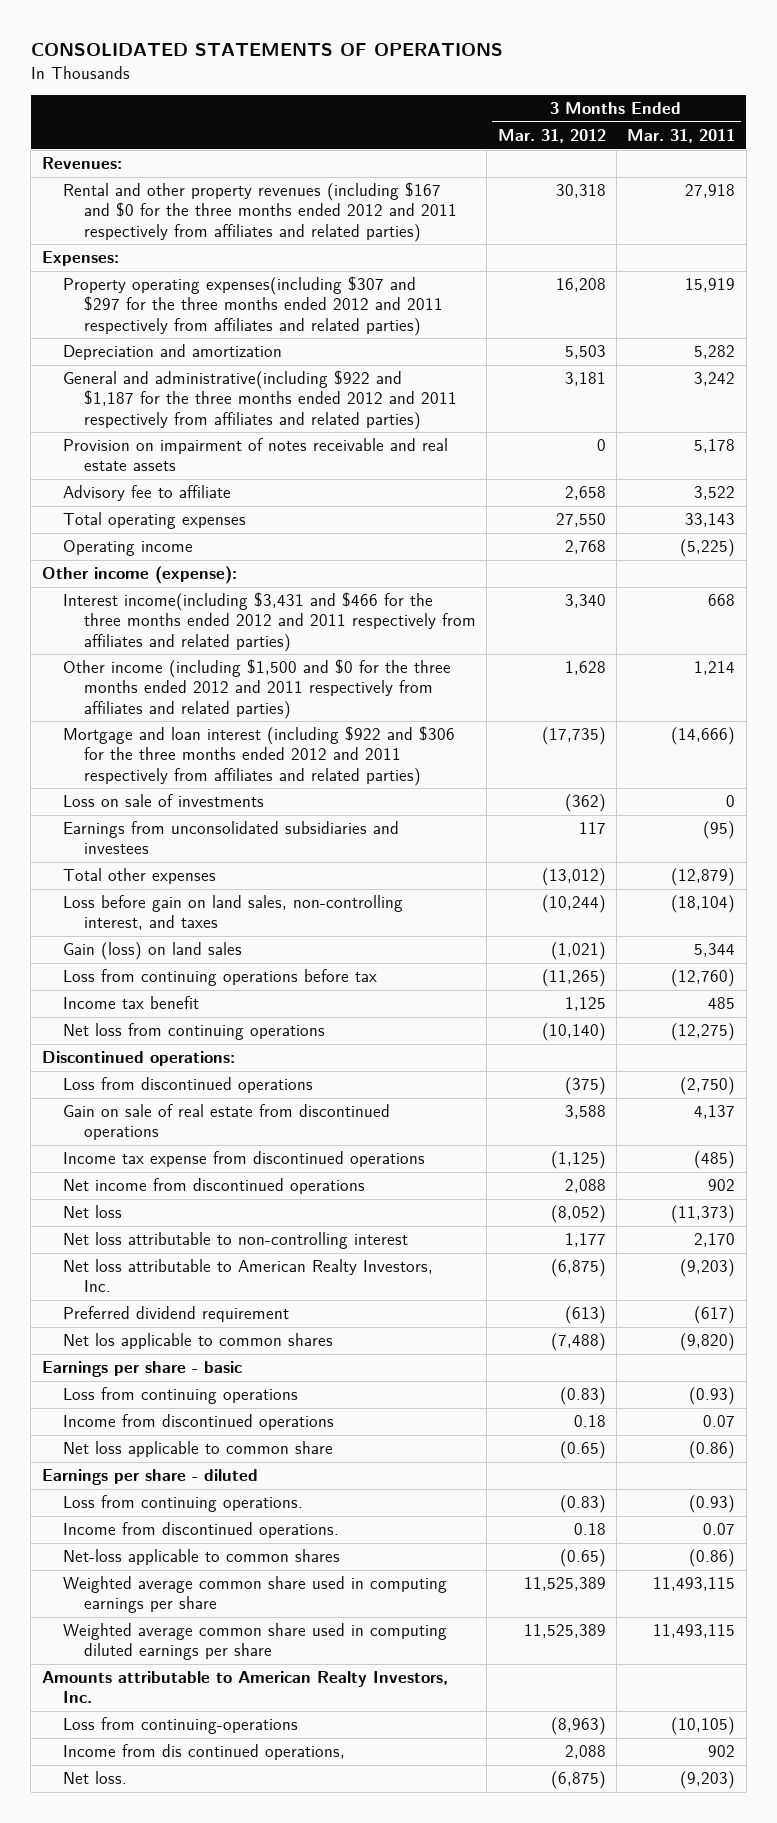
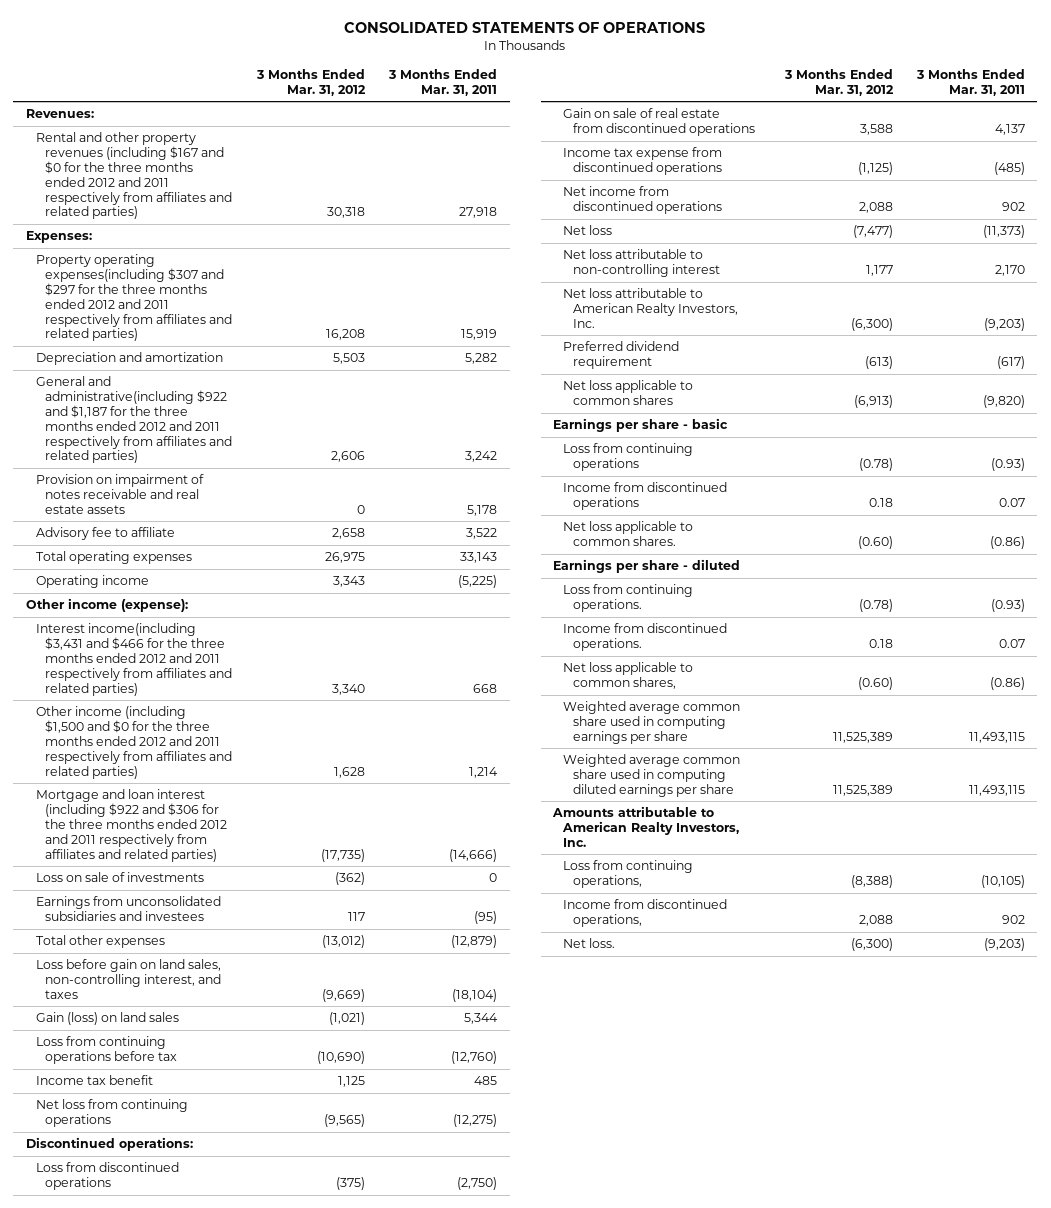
[564,372,606,387] 3,181 -> [330,451,365,463] 2,606
[555,513,606,528] 27,550 -> [324,552,365,564] 26,975
[564,540,606,555] 2,768 -> [332,576,365,588] 3,343
[541,895,606,914] (10,244) -> [321,988,365,1002] (9,669)
[541,969,606,988] (11,265) -> [316,1051,365,1065] (10,690)
[541,1023,606,1042] (10,140) -> [323,1114,365,1128] (9,565)
[550,1205,606,1224] (8,052) -> [852,225,893,239] (7,477)
[550,1259,606,1278] (6,875) -> [850,317,893,331] (6,300)
[62,1333,333,1350] Net los applicable to common shares -> [563,380,694,406] Net loss applicable to common shares
[550,1333,606,1352] (7,488) -> [853,395,893,409] (6,913)
[559,1387,606,1406] (0.83) -> [858,458,893,472] (0.78)
[62,1441,333,1458] Net loss applicable to common share -> [563,521,694,547] Net loss applicable to common shares.
[559,1441,606,1460] (0.65) -> [857,536,893,550] (0.60)
[559,1495,606,1514] (0.83) -> [858,599,893,613] (0.78)
[62,1549,340,1566] Net-loss applicable to common shares -> [563,662,694,690] Net loss applicable to common shares,
[559,1549,606,1568] (0.65) -> [857,677,893,691] (0.60)
[62,1717,298,1735] Loss from continuing-operations -> [563,860,694,889] Loss from continuing operations,
[550,1717,606,1736] (8,963) -> [850,875,893,889] (8,388)
[62,1744,345,1761] Income from dis continued operations, -> [563,899,728,928] Income from discontinued operations,
[550,1771,606,1790] (6,875) -> [850,938,893,952] (6,300)

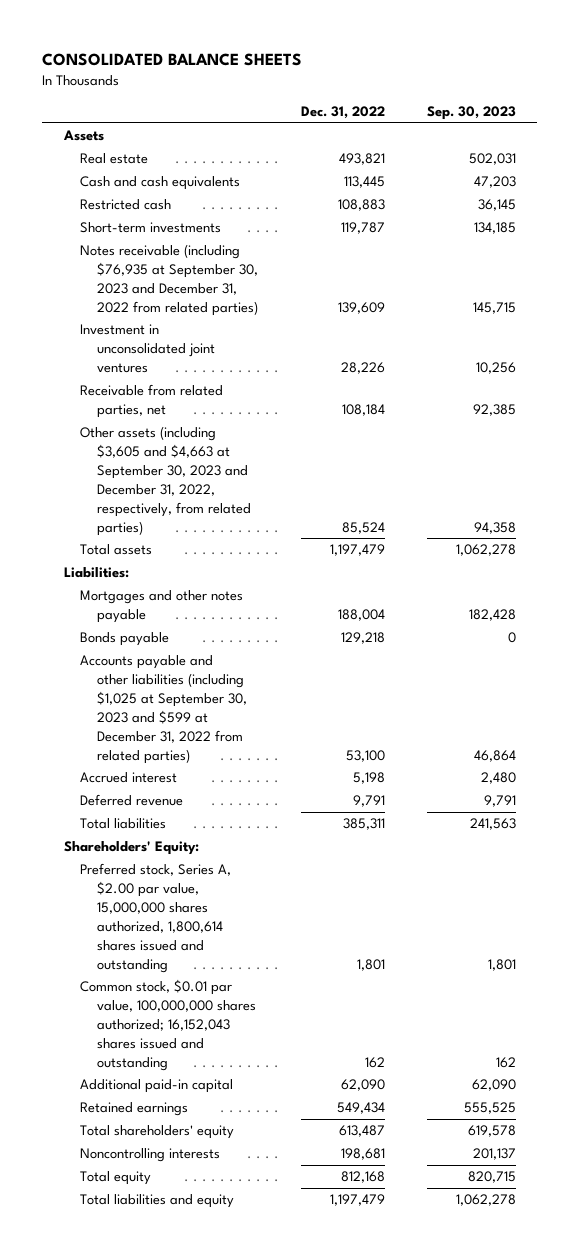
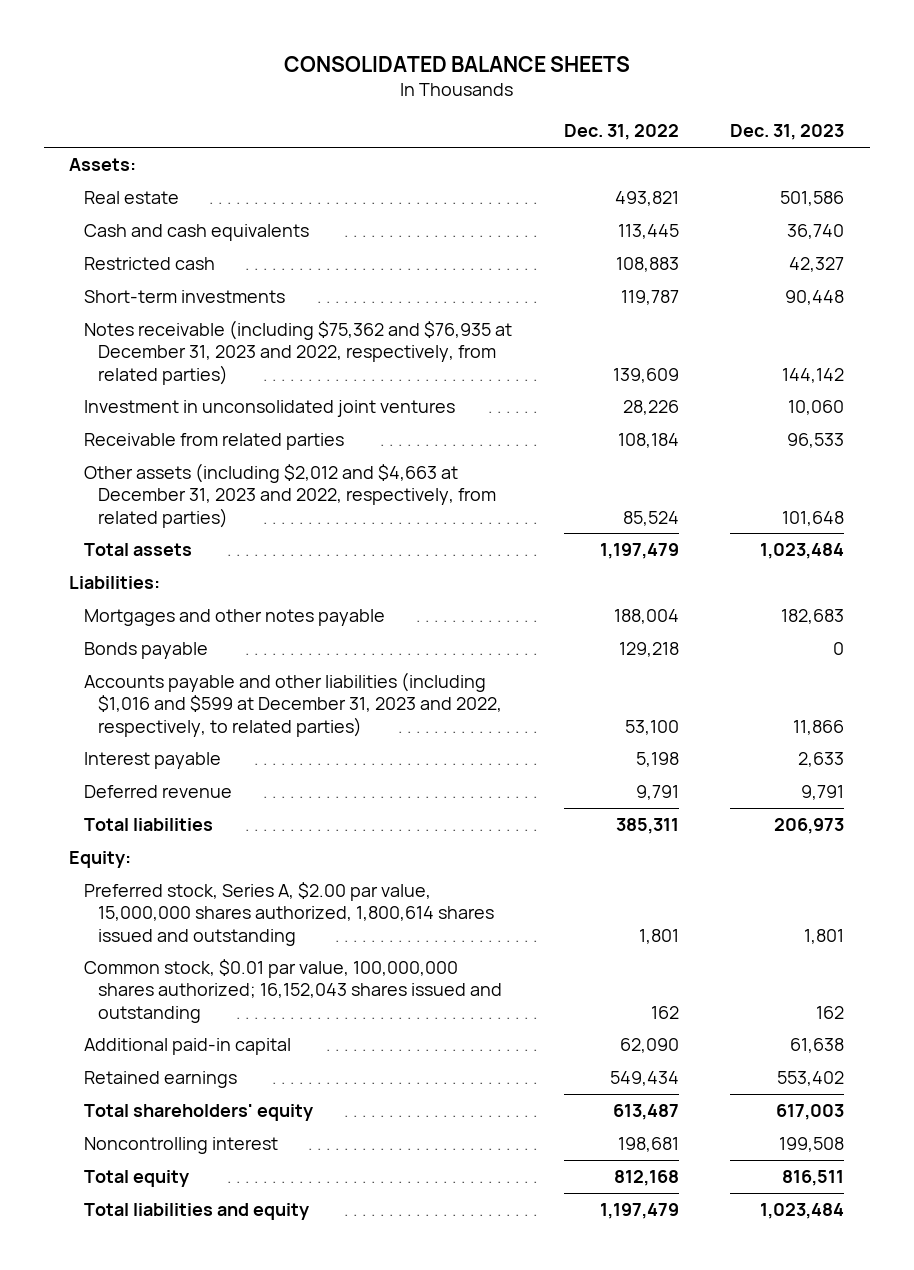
[426,106,516,121] Sep. 30, 2023 -> none
none -> [730,124,845,141] Dec. 31, 2023
[62,130,104,142] Assets -> [69,158,137,172] Assets:
[80,244,259,316] Notes receivable (including $76,935 at September 30, 2023 and December 31, 2022 from related parties) -> [83,320,512,385] Notes receivable (including $75,362 and $76,935 at December 31, 2023 and 2022, respectively, from related parties)
[80,384,224,419] Receivable from related parties, net -> [83,433,344,451] Receivable from related parties
[80,426,252,536] Other assets (including $3,605 and $4,663 at September 30, 2023 and December 31, 2022, respectively, from related parties) -> [83,463,497,528] Other assets (including $2,012 and $4,663 at December 31, 2023 and 2022, respectively, from related parties)
[80,655,248,764] Accounts payable and other liabilities (including $1,025 at September 30, 2023 and $599 at December 31, 2022 from related parties) -> [83,672,503,737] Accounts payable and other liabilities (including $1,016 and $599 at December 31, 2023 and 2022, respectively, to related parties)
[80,772,178,784] Accrued interest -> [83,752,221,770] Interest payable
[63,841,199,856] Shareholders' Equity: -> [69,851,132,869] Equity:
[80,1148,221,1163] Noncontrolling interests -> [83,1137,278,1155] Noncontrolling interest

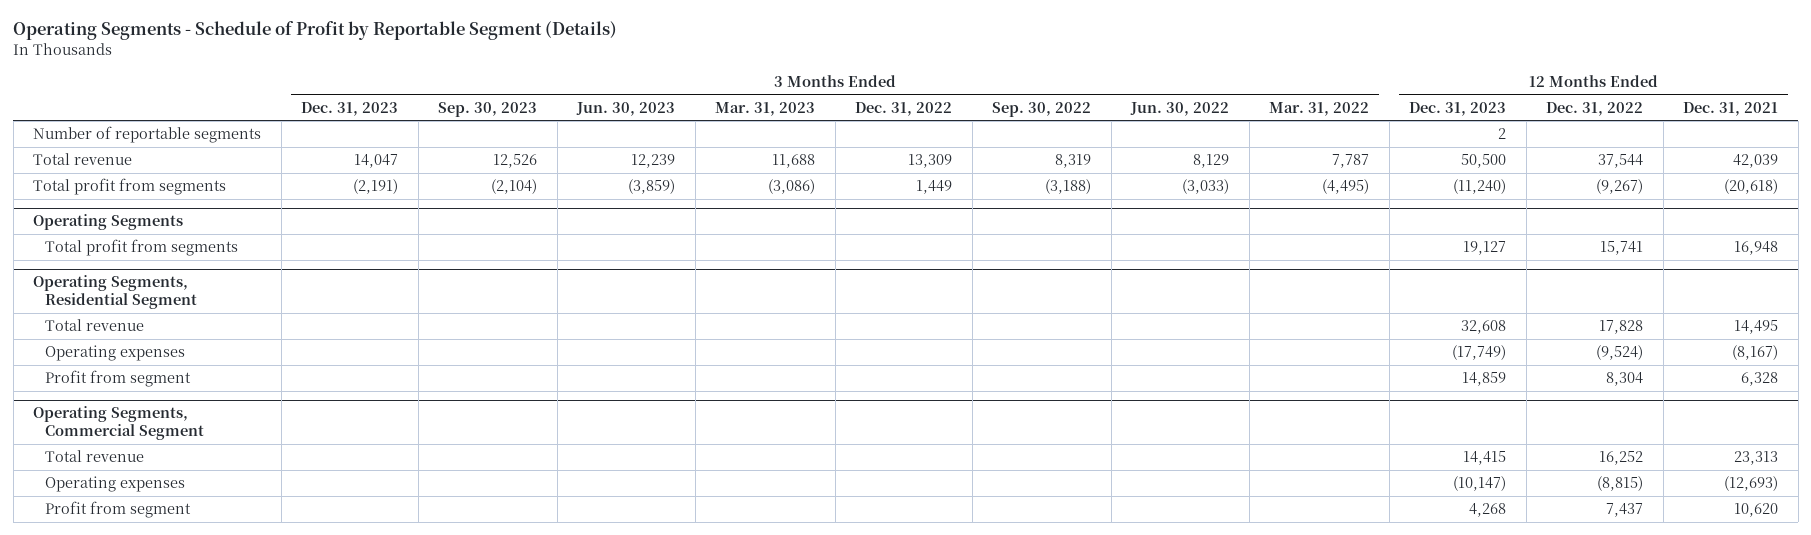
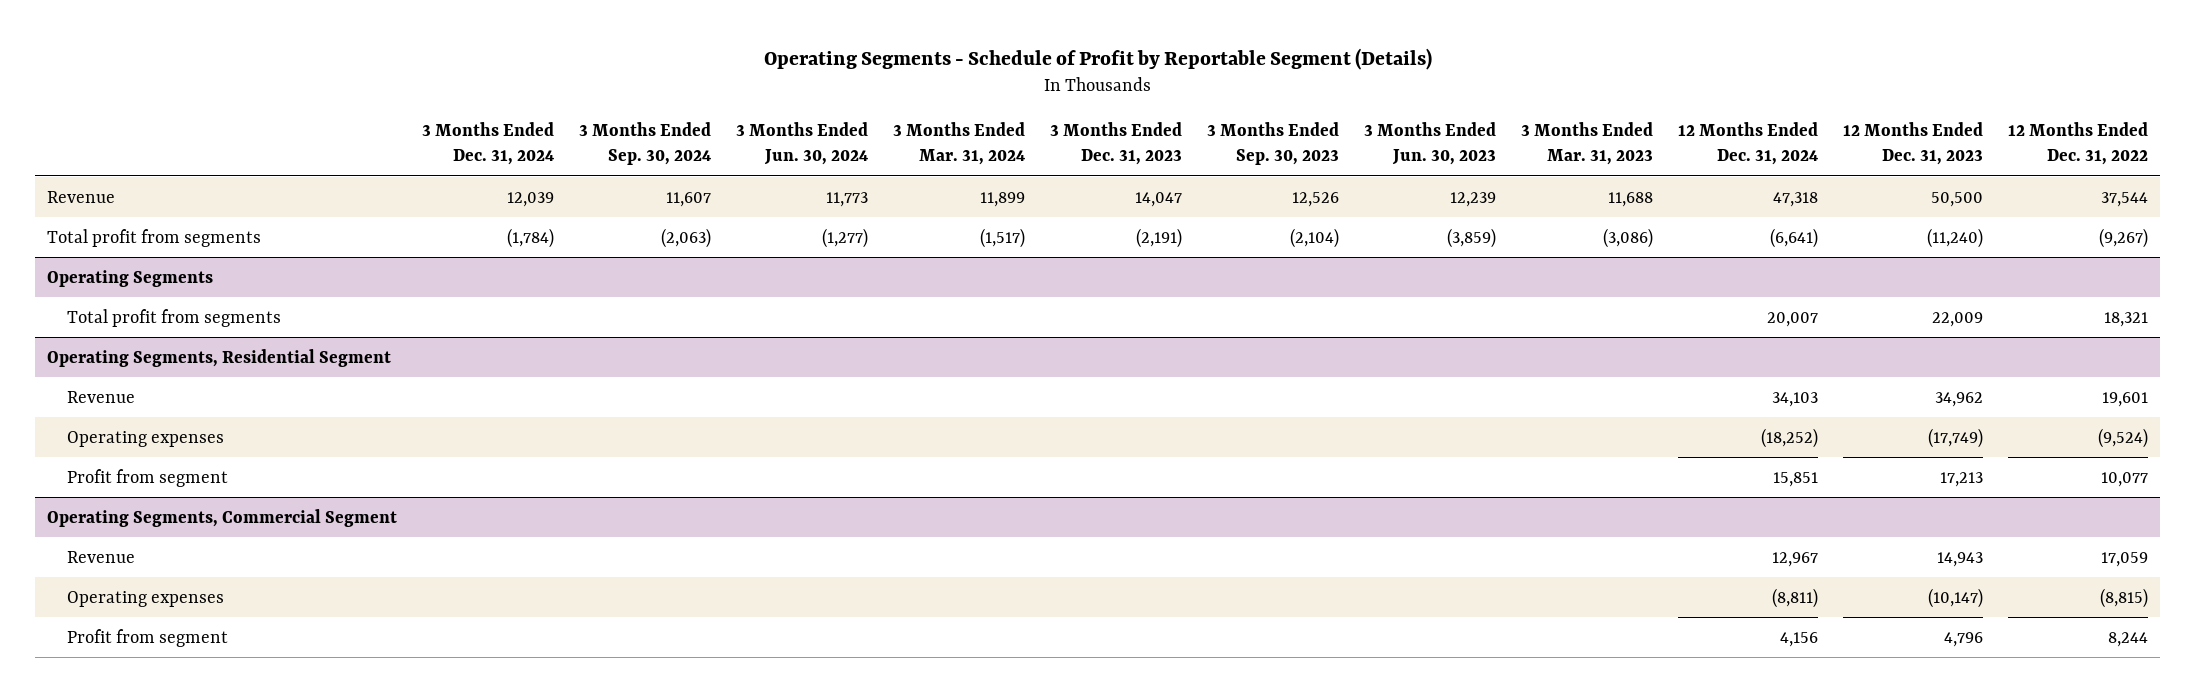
[855,101,953,116] Dec. 31, 2022 -> none
[992,101,1092,117] Sep. 30, 2022 -> none
[1130,101,1230,116] Jun. 30, 2022 -> none
[1269,101,1370,116] Mar. 31, 2022 -> none
[1683,101,1779,116] Dec. 31, 2021 -> none
none -> [422,122,555,166] 3 Months Ended Dec. 31, 2024
none -> [579,122,712,166] 3 Months Ended Sep. 30, 2024
none -> [736,122,869,166] 3 Months Ended Jun. 30, 2024
none -> [893,122,1026,166] 3 Months Ended Mar. 31, 2024
none -> [1678,122,1819,166] 12 Months Ended Dec. 31, 2024
[33,125,262,143] Number of reportable segments -> none
[33,152,133,165] Total revenue -> [47,190,116,203] Revenue
[1463,240,1507,255] 19,127 -> [1931,311,1983,327] 22,009
[1600,240,1644,255] 15,741 -> [2103,311,2148,327] 18,321
[45,318,145,331] Total revenue -> [66,390,135,403] Revenue
[1461,319,1507,334] 32,608 -> [1934,391,1983,407] 34,962
[1599,319,1644,334] 17,828 -> [2101,391,2148,407] 19,601
[1462,371,1507,386] 14,859 -> [1939,471,1983,487] 17,213
[1606,371,1644,386] 8,304 -> [2100,471,2148,487] 10,077
[45,449,145,462] Total revenue -> [66,550,135,563] Revenue
[1463,450,1507,465] 14,415 -> [1936,551,1983,567] 14,943
[1599,450,1644,465] 16,252 -> [2100,551,2148,567] 17,059
[1469,502,1507,517] 4,268 -> [1943,631,1983,647] 4,796
[1606,502,1644,517] 7,437 -> [2107,631,2148,647] 8,244

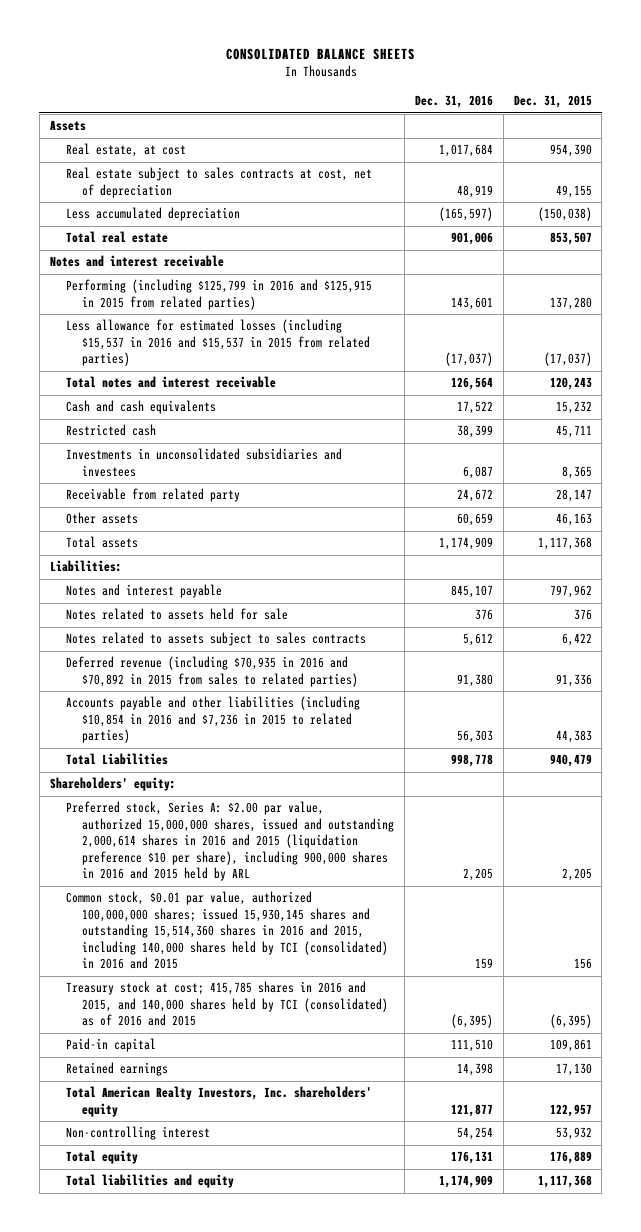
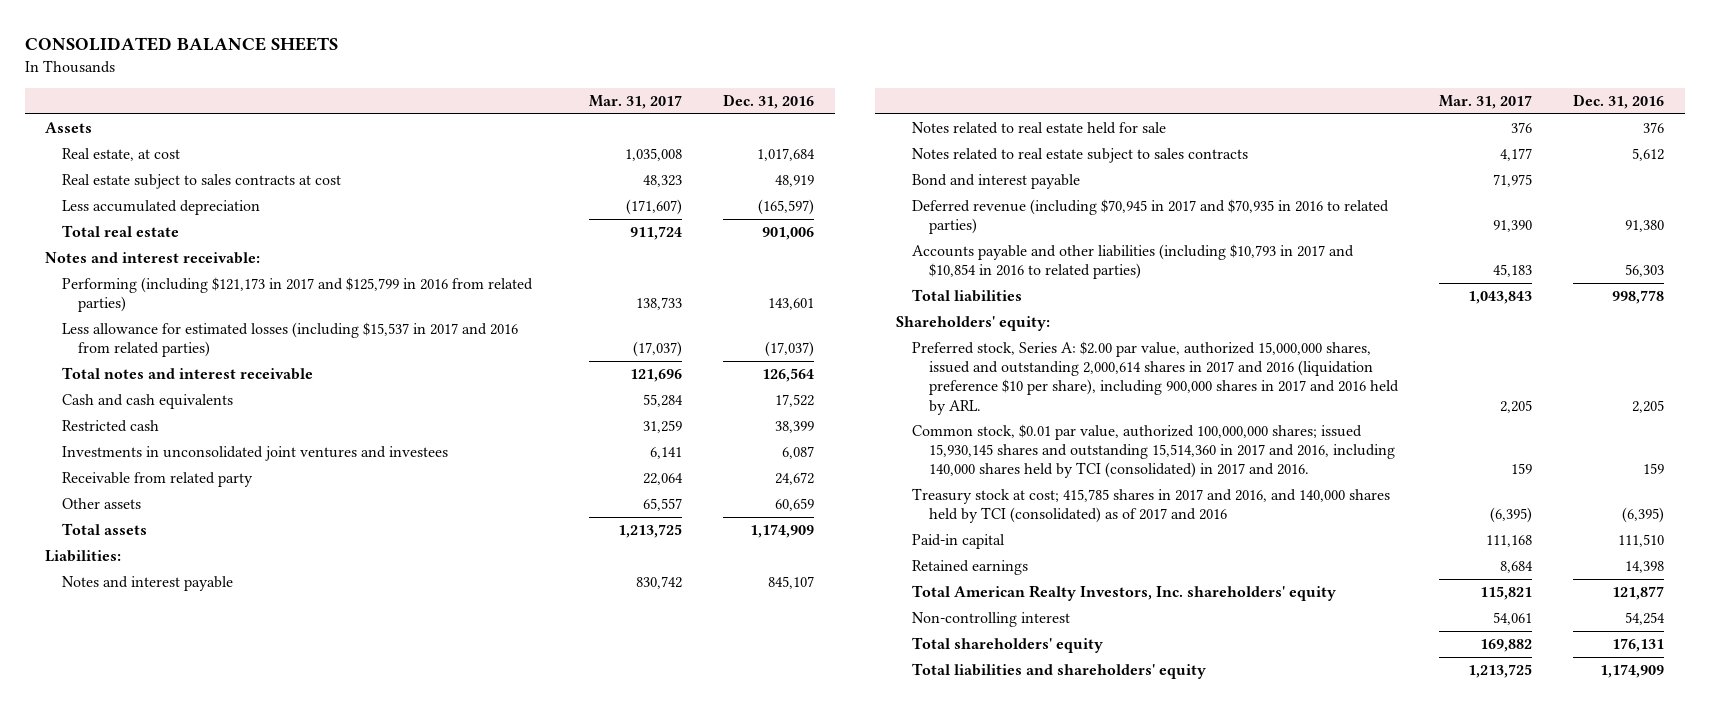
[513,95,592,109] Dec. 31, 2015 -> none
none -> [588,94,682,109] Mar. 31, 2017
[65,167,372,198] Real estate subject to sales contracts at cost, net of depreciation -> [61,174,341,190] Real estate subject to sales contracts at cost
[49,255,224,268] Notes and interest receivable -> [45,252,261,265] Notes and interest receivable:
[65,279,372,310] Performing (including $125,799 in 2016 and $125,915 in 2015 from related parties) -> [61,277,533,313] Performing (including $121,173 in 2017 and $125,799 in 2016 from related parties)
[65,319,370,367] Less allowance for estimated losses (including $15,537 in 2016 and $15,537 in 2015 from related parties) -> [61,322,518,358] Less allowance for estimated losses (including $15,537 in 2017 and 2016 from related parties)
[65,448,342,477] Investments in unconsolidated subsidiaries and investees -> [61,446,448,462] Investments in unconsolidated joint ventures and investees
[65,608,288,621] Notes related to assets held for sale -> [912,122,1167,135] Notes related to real estate held for sale
[65,632,366,647] Notes related to assets subject to sales contracts -> [912,148,1249,164] Notes related to real estate subject to sales contracts
none -> [912,174,1081,190] Bond and interest payable
[65,656,358,687] Deferred revenue (including $70,935 in 2016 and $70,892 in 2015 from sales to related parties) -> [912,199,1390,235] Deferred revenue (including $70,945 in 2017 and $70,935 in 2016 to related parties)
[65,696,360,744] Accounts payable and other liabilities (including $10,854 in 2016 and $7,236 in 2015 to related parties) -> [912,244,1355,280] Accounts payable and other liabilities (including $10,793 in 2017 and $10,854 in 2016 to related parties)
[65,753,168,766] Total Liabilities -> [912,289,1023,303] Total liabilities
[65,801,394,882] Preferred stock, Series A: $2.00 par value, authorized 15,000,000 shares, issued and outstanding 2,000,614 shares in 2016 and 2015 (liquidation preference $10 per share), including 900,000 shares in 2016 and 2015 held by ARL -> [912,341,1399,415] Preferred stock, Series A: $2.00 par value, authorized 15,000,000 shares, issued and outstanding 2,000,614 shares in 2017 and 2016 (liquidation preference $10 per share), including 900,000 shares in 2017 and 2016 held by ARL.
[65,891,388,970] Common stock, $0.01 par value, authorized 100,000,000 shares; issued 15,930,145 shares and outstanding 15,514,360 shares in 2016 and 2015, including 140,000 shares held by TCI (consolidated) in 2016 and 2015 -> [912,424,1395,479] Common stock, $0.01 par value, authorized 100,000,000 shares; issued 15,930,145 shares and outstanding 15,514,360 in 2017 and 2016, including 140,000 shares held by TCI (consolidated) in 2017 and 2016.
[65,981,388,1027] Treasury stock at cost; 415,785 shares in 2016 and 2015, and 140,000 shares held by TCI (consolidated) as of 2016 and 2015 -> [912,488,1391,524] Treasury stock at cost; 415,785 shares in 2017 and 2016, and 140,000 shares held by TCI (consolidated) as of 2017 and 2016
[65,1150,138,1165] Total equity -> [912,637,1104,654] Total shareholders' equity
[65,1174,234,1189] Total liabilities and equity -> [912,663,1207,680] Total liabilities and shareholders' equity

